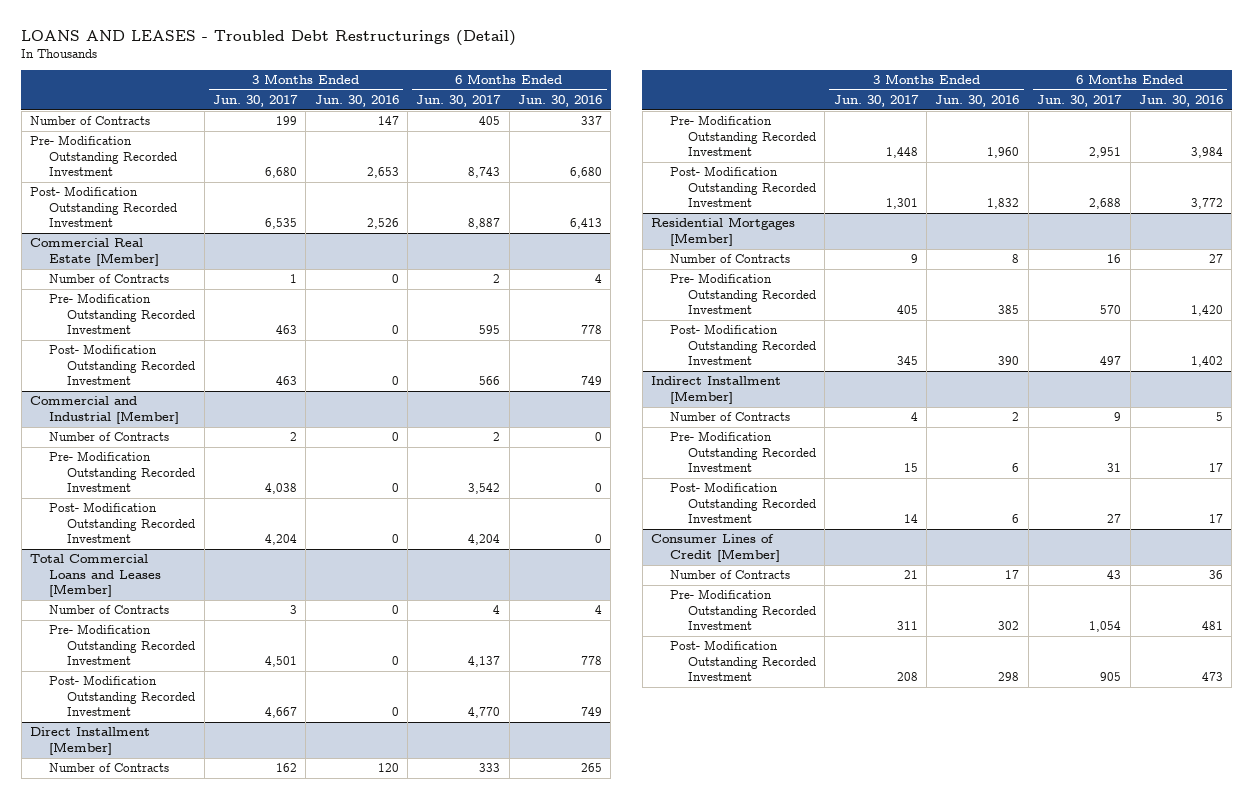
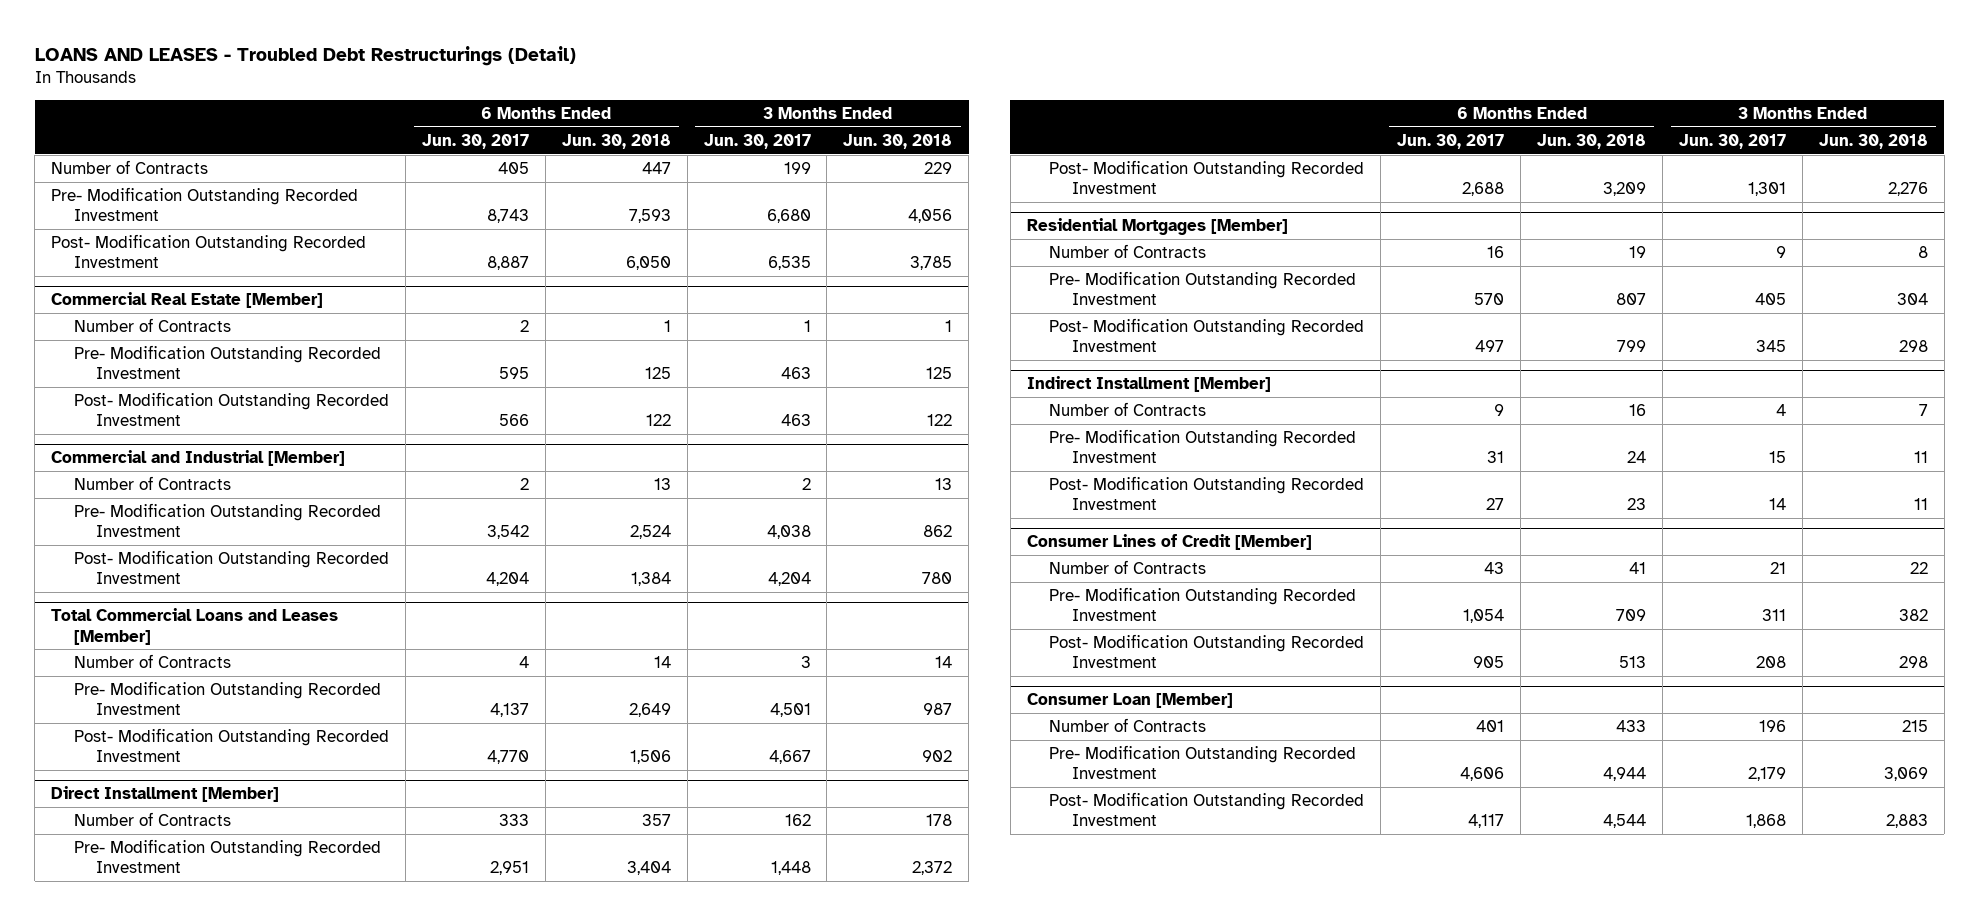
[314,95,399,108] Jun. 30, 2016 -> none
[518,95,603,108] Jun. 30, 2016 -> none
none -> [561,133,671,149] Jun. 30, 2018
none -> [843,133,953,149] Jun. 30, 2018
none -> [1026,693,1233,709] Consumer Loan [Member]
none -> [1049,718,1207,733] Number of Contracts
none -> [1049,745,1357,780] Pre- Modification Outstanding Recorded Investment
none -> [1049,792,1365,827] Post- Modification Outstanding Recorded Investment

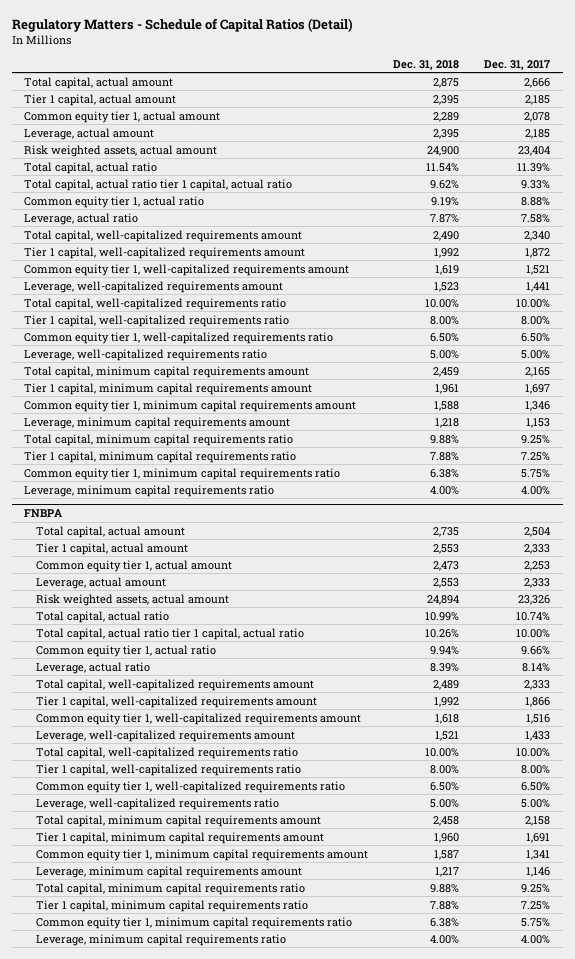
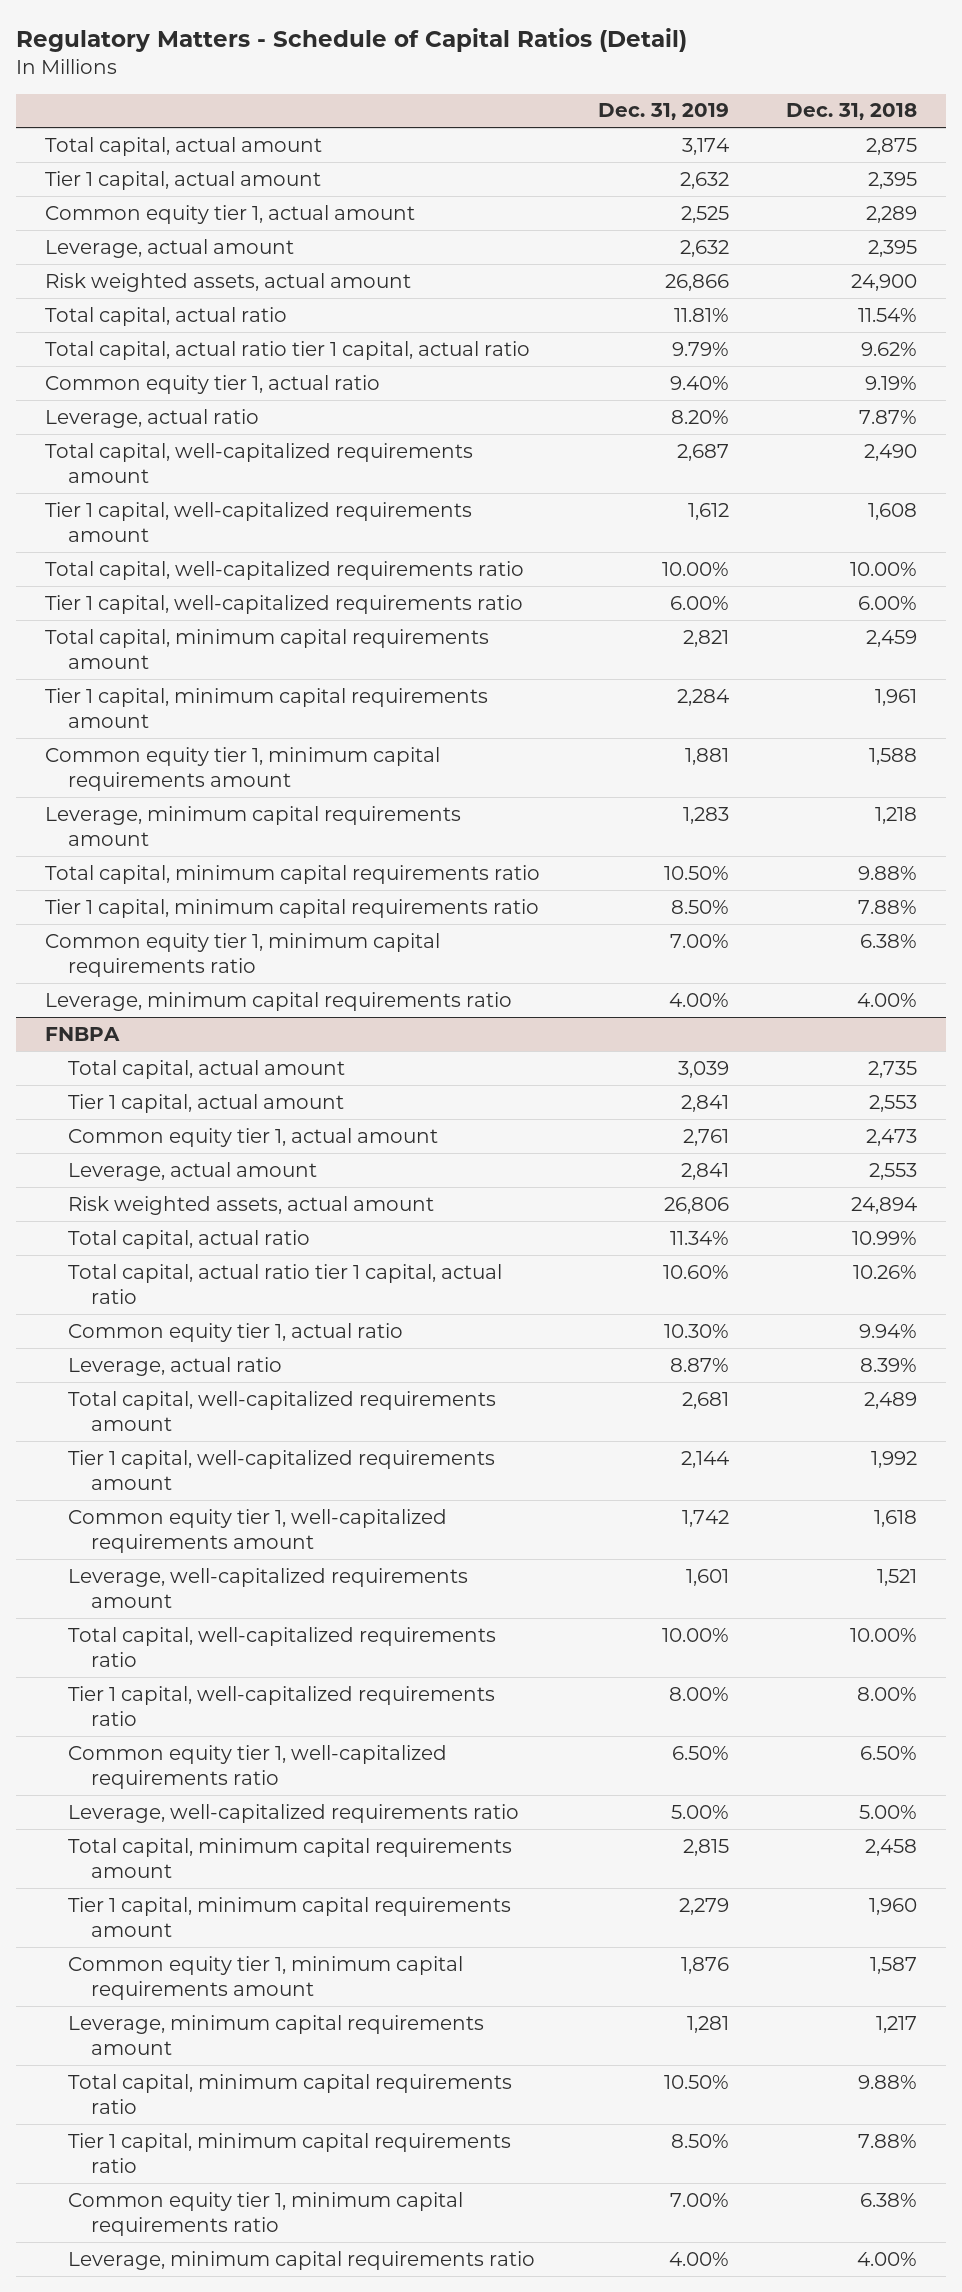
[484,60,551,71] Dec. 31, 2017 -> none
none -> [597,103,729,121] Dec. 31, 2019
[24,263,350,276] Common equity tier 1, well-capitalized requirements amount -> none
[24,280,284,293] Leverage, well-capitalized requirements amount -> none
[434,247,460,258] 1,992 -> [868,502,918,520] 1,608
[24,331,334,344] Common equity tier 1, well-capitalized requirements ratio -> none
[24,348,268,361] Leverage, well-capitalized requirements ratio -> none
[430,315,460,325] 8.00% -> [858,595,918,610] 6.00%

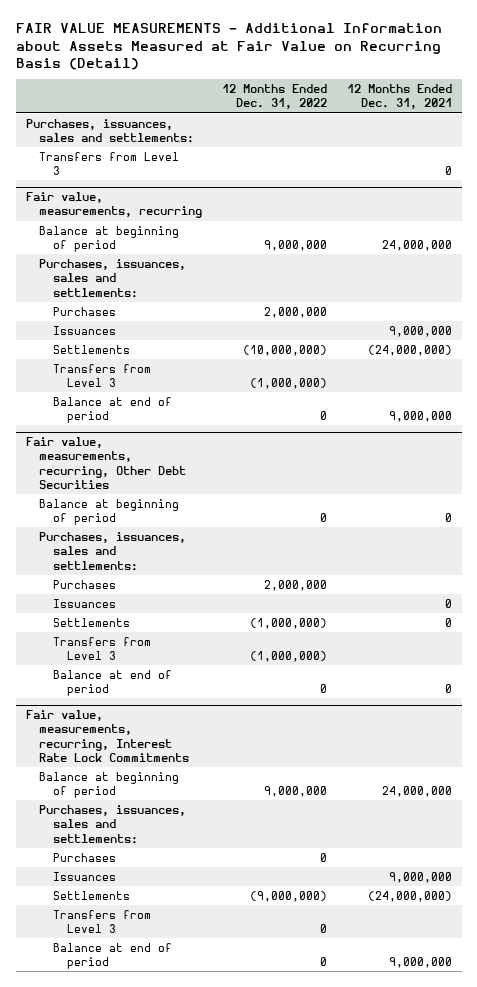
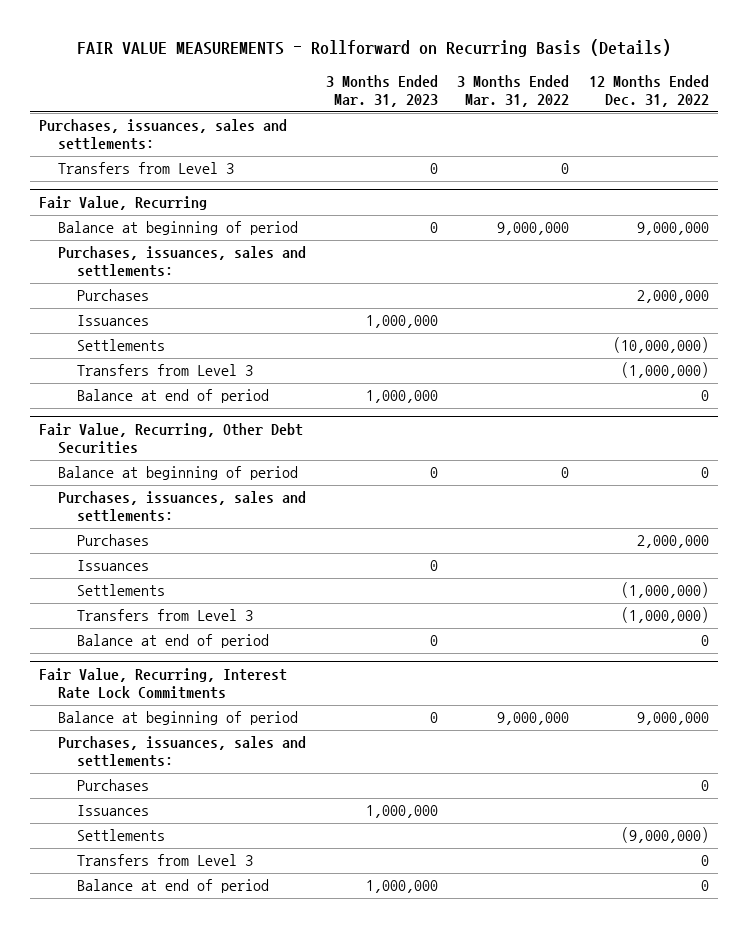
[15,23,442,70] FAIR VALUE MEASUREMENTS - Additional Information about Assets Measured at Fair Value on Recurring Basis (Detail) -> [77,39,672,58] FAIR VALUE MEASUREMENTS - Rollforward on Recurring Basis (Details)
[346,83,452,110] 12 Months Ended Dec. 31, 2021 -> none
none -> [325,75,438,108] 3 Months Ended Mar. 31, 2023
none -> [457,75,570,108] 3 Months Ended Mar. 31, 2022
[25,191,203,219] Fair value, measurements, recurring -> [39,196,208,211] Fair Value, Recurring
[25,436,187,490] Fair value, measurements, recurring, Other Debt Securities -> [39,423,304,455] Fair Value, Recurring, Other Debt Securities
[25,709,190,763] Fair value, measurements, recurring, Interest Rate Lock Commitments -> [39,668,288,700] Fair Value, Recurring, Interest Rate Lock Commitments

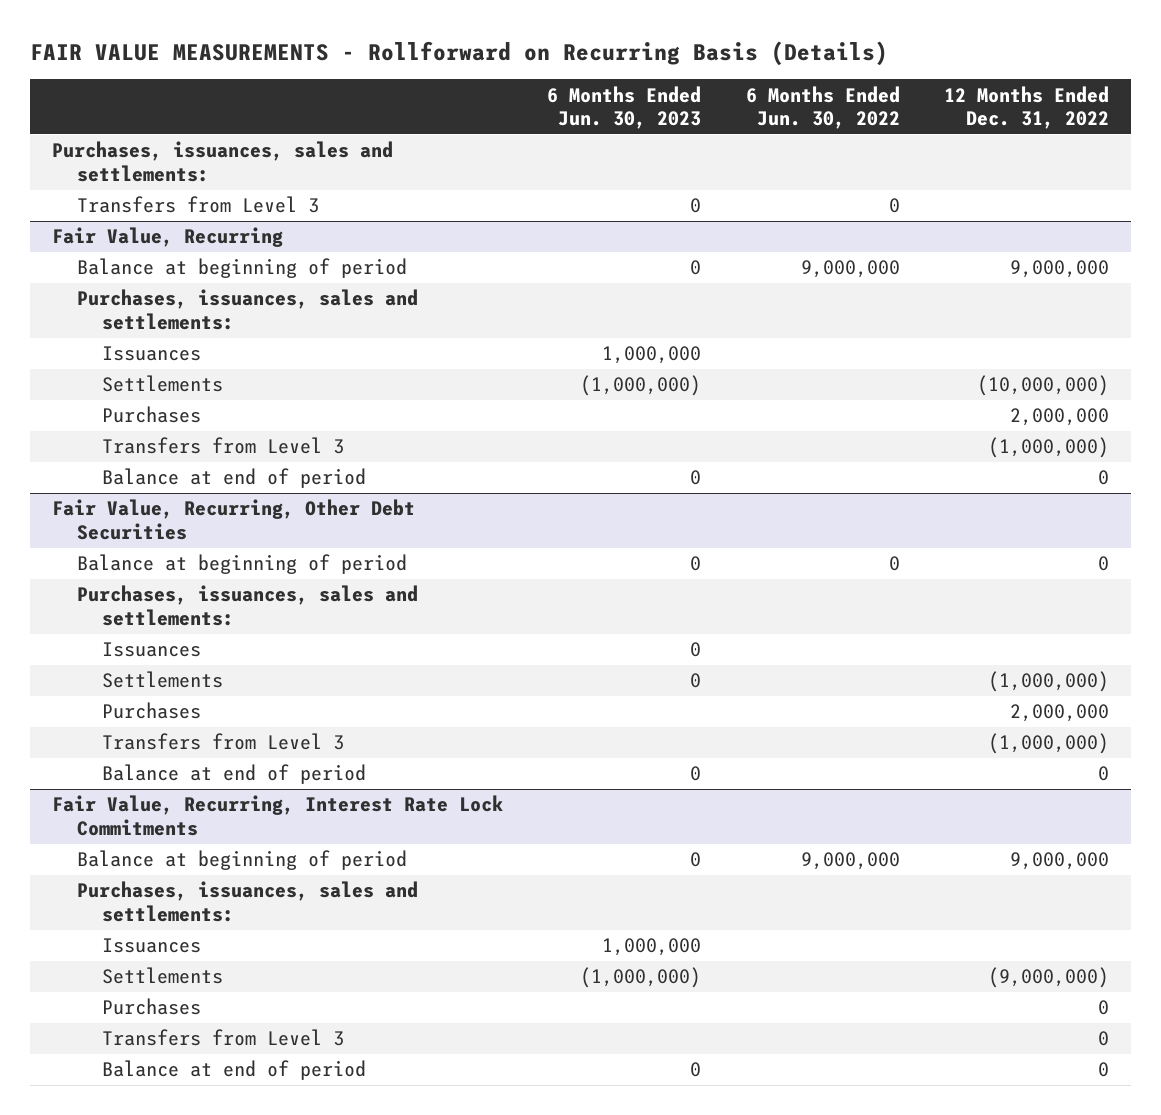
[325,75,438,108] 3 Months Ended Mar. 31, 2023 -> none
[457,75,570,108] 3 Months Ended Mar. 31, 2022 -> none
none -> [547,85,702,130] 6 Months Ended Jun. 30, 2023
none -> [745,85,900,130] 6 Months Ended Jun. 30, 2022
[77,289,150,302] Purchases -> [102,406,202,424] Purchases
[77,534,150,547] Purchases -> [102,702,202,720] Purchases
[77,779,150,792] Purchases -> [102,998,202,1016] Purchases

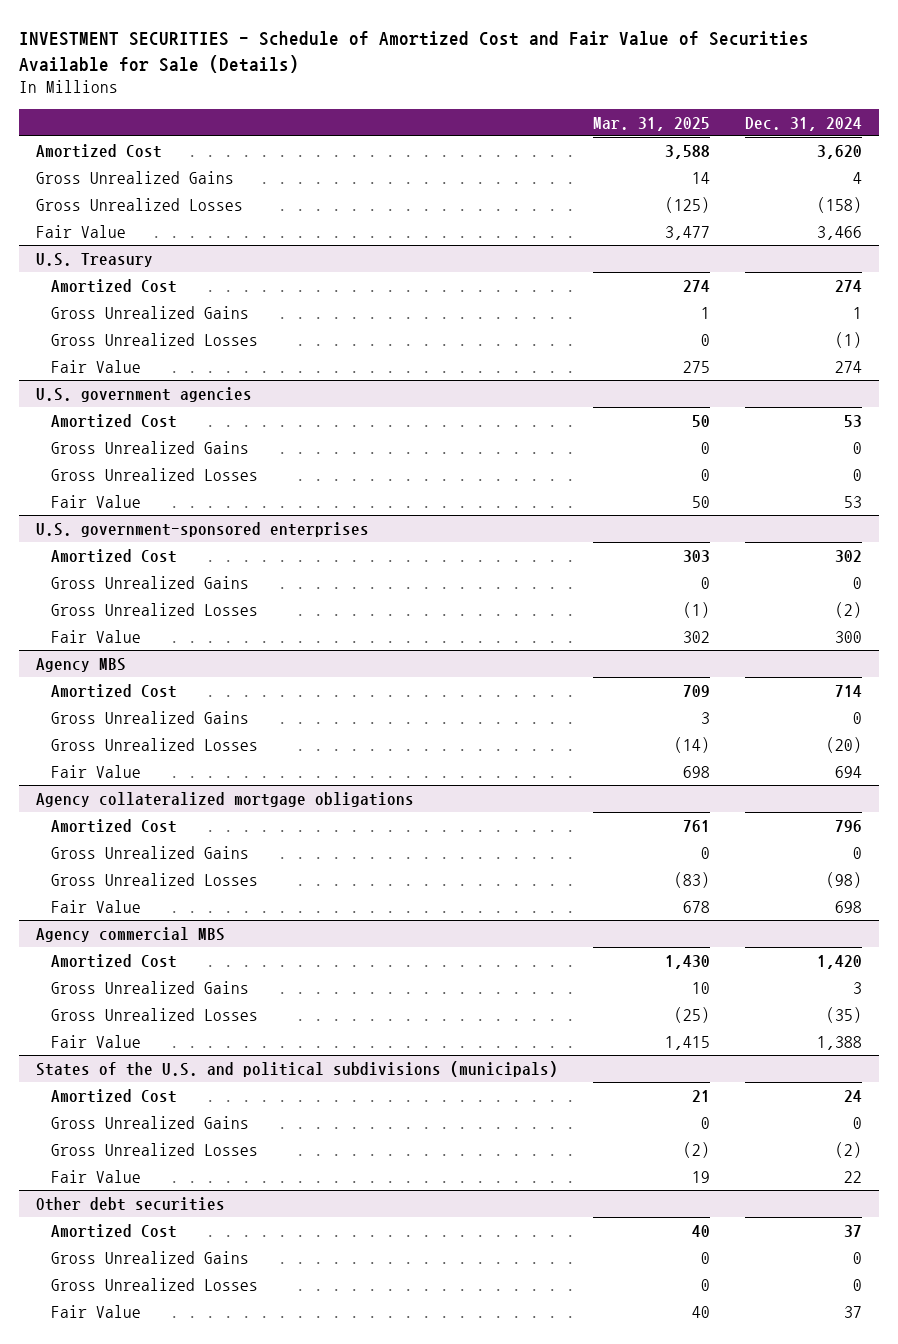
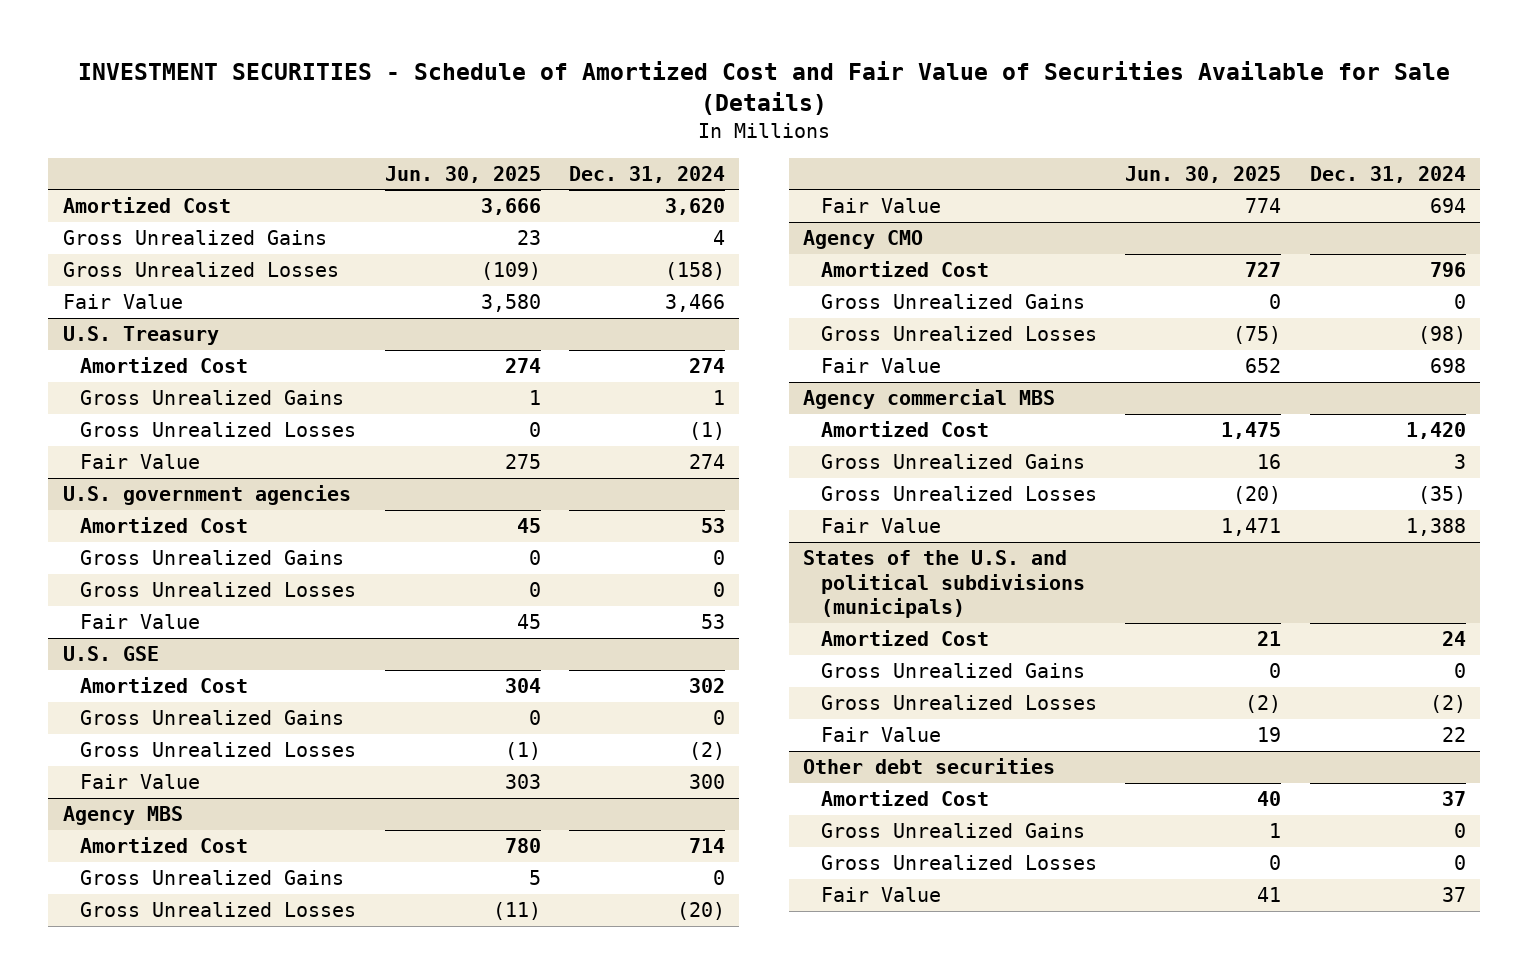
[592,116,710,131] Mar. 31, 2025 -> none
none -> [384,165,541,183] Jun. 30, 2025
[36,521,370,537] U.S. government-sponsored enterprises -> [62,646,159,662] U.S. GSE
[36,791,415,807] Agency collateralized mortgage obligations -> [803,230,924,250] Agency CMO

